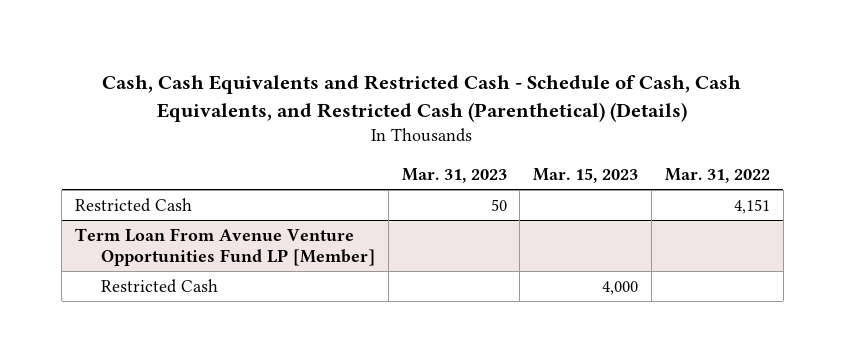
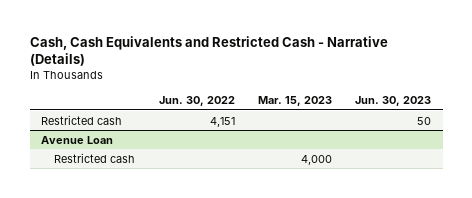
[102,75,742,122] Cash, Cash Equivalents and Restricted Cash - Schedule of Cash, Cash Equivalents, and Restricted Cash (Parenthetical) (Details) -> [29,35,388,67] Cash, Cash Equivalents and Restricted Cash - Narrative (Details)
[401,167,507,183] Mar. 31, 2023 -> none
[664,167,770,183] Mar. 31, 2022 -> none
none -> [158,96,235,107] Jun. 30, 2022
none -> [355,96,432,107] Jun. 30, 2023
[74,197,192,212] Restricted Cash -> [41,114,123,125] Restricted cash
[74,227,375,266] Term Loan From Avenue Venture Opportunities Fund LP [Member] -> [41,135,114,144] Avenue Loan
[100,278,218,293] Restricted Cash -> [54,152,136,163] Restricted cash

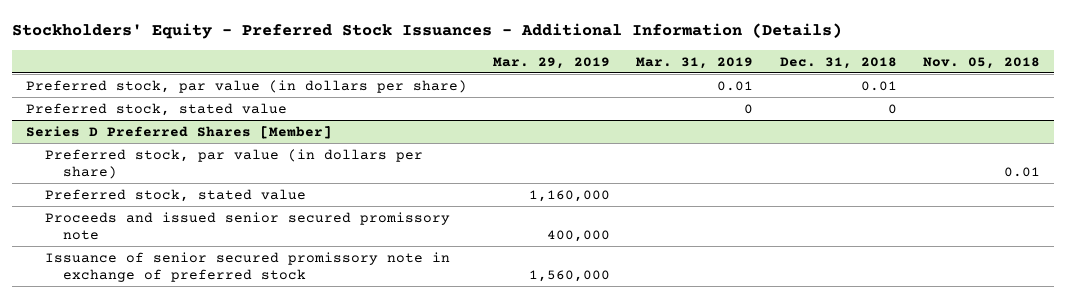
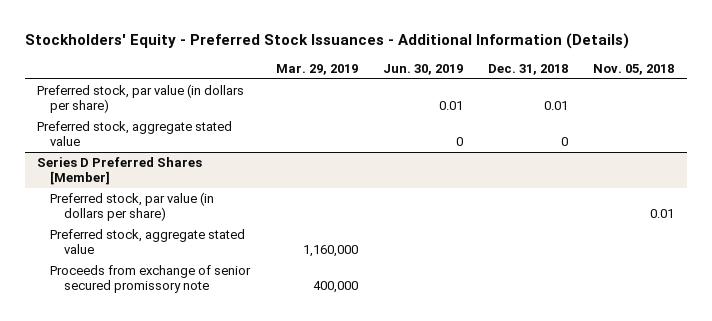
[636,56,754,69] Mar. 31, 2019 -> none
none -> [382,63,463,75] Jun. 30, 2019
[25,102,287,116] Preferred stock, stated value -> [37,121,233,147] Preferred stock, aggregate stated value
[44,251,450,282] Issuance of senior secured promissory note in exchange of preferred stock -> none
[44,188,306,202] Preferred stock, stated value -> [50,229,246,255] Preferred stock, aggregate stated value
[44,211,450,240] Proceeds and issued senior secured promissory note -> [50,265,252,294] Proceeds from exchange of senior secured promissory note

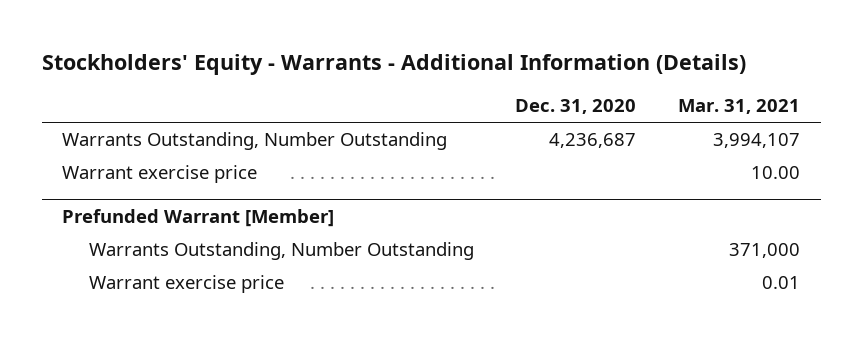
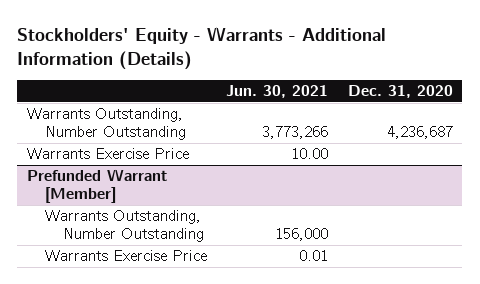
[677,99,800,115] Mar. 31, 2021 -> none
none -> [226,85,329,99] Jun. 30, 2021
[62,165,258,184] Warrant exercise price -> [26,148,189,160] Warrants Exercise Price
[89,275,285,294] Warrant exercise price -> [44,250,207,262] Warrants Exercise Price

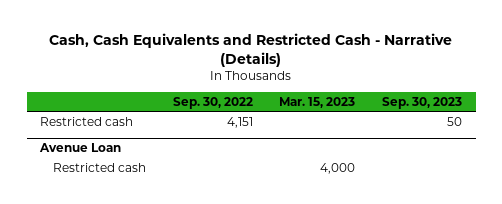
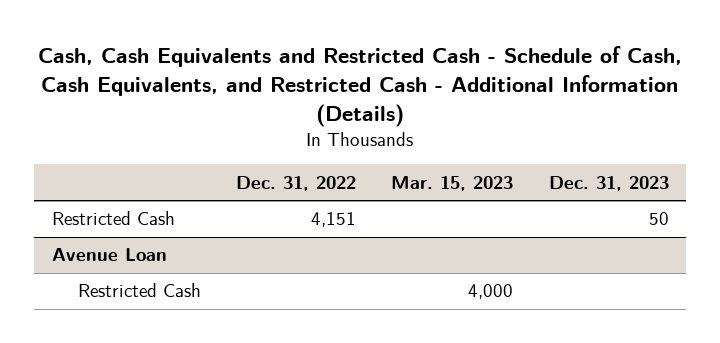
[49,33,453,68] Cash, Cash Equivalents and Restricted Cash - Narrative (Details) -> [38,45,683,127] Cash, Cash Equivalents and Restricted Cash - Schedule of Cash, Cash Equivalents, and Restricted Cash - Additional Information (Details)
[172,97,253,110] Sep. 30, 2022 -> none
[382,97,463,110] Sep. 30, 2023 -> none
none -> [236,175,357,191] Dec. 31, 2022
none -> [548,175,669,191] Dec. 31, 2023
[40,116,134,126] Restricted cash -> [51,211,175,226] Restricted Cash
[52,162,146,172] Restricted cash -> [78,283,202,298] Restricted Cash

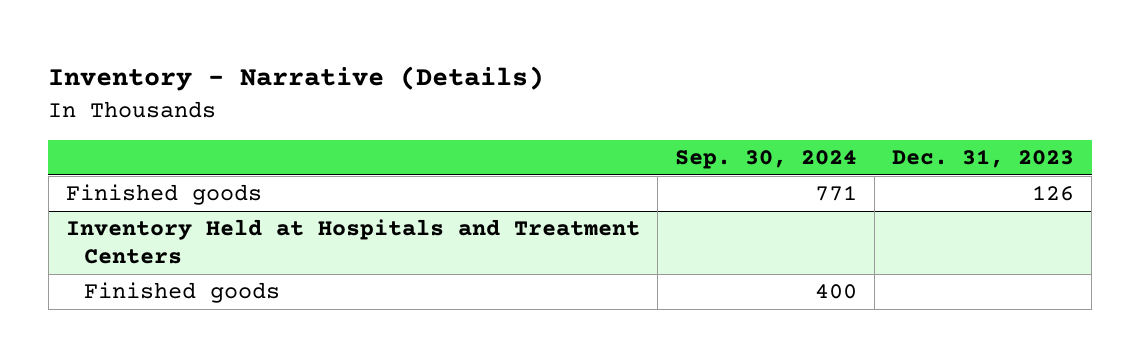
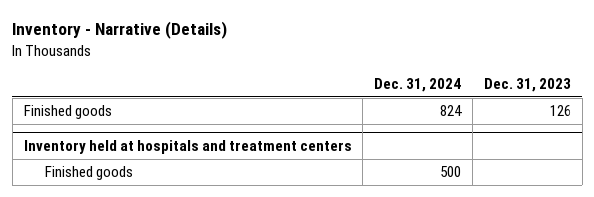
[674,150,857,170] Sep. 30, 2024 -> none
none -> [374,77,462,92] Dec. 31, 2024
[65,219,640,265] Inventory Held at Hospitals and Treatment Centers -> [23,140,352,155] Inventory held at hospitals and treatment centers

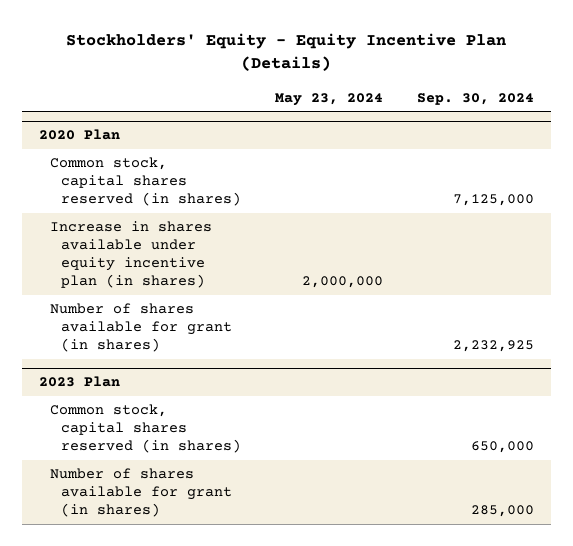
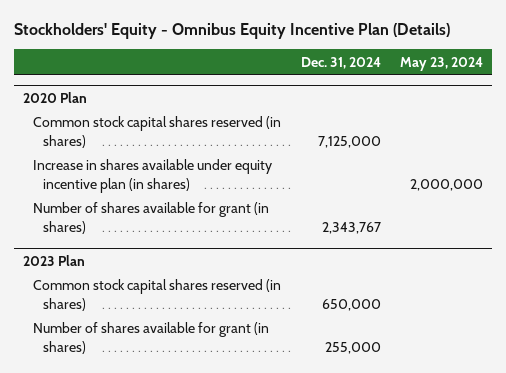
[66,33,507,72] Stockholders' Equity - Equity Incentive Plan (Details) -> [13,23,450,40] Stockholders' Equity - Omnibus Equity Incentive Plan (Details)
[416,92,534,105] Sep. 30, 2024 -> none
none -> [300,56,381,69] Dec. 31, 2024
[50,157,241,207] Common stock, capital shares reserved (in shares) -> [33,116,282,148] Common stock capital shares reserved (in shares)
[50,404,241,454] Common stock, capital shares reserved (in shares) -> [33,279,282,311] Common stock capital shares reserved (in shares)

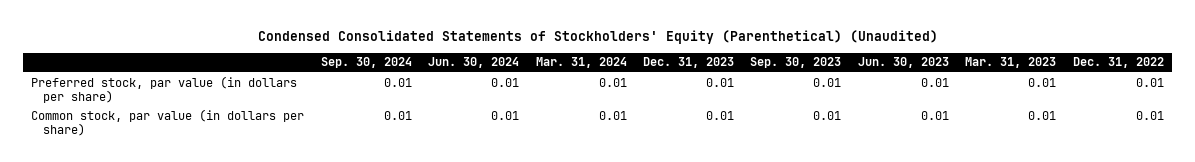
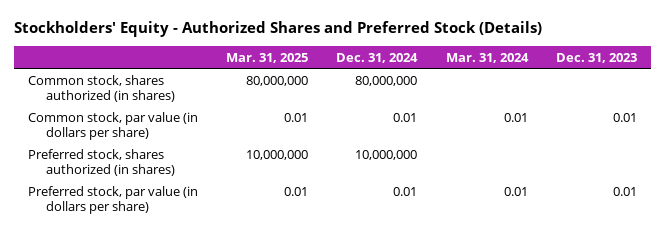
[257,30,938,45] Condensed Consolidated Statements of Stockholders' Equity (Parenthetical) (Unaudited) -> [13,21,542,38] Stockholders' Equity - Authorized Shares and Preferred Stock (Details)
[320,57,412,69] Sep. 30, 2024 -> none
[428,57,520,69] Jun. 30, 2024 -> none
[750,57,842,69] Sep. 30, 2023 -> none
[857,57,949,69] Jun. 30, 2023 -> none
[965,57,1057,69] Mar. 31, 2023 -> none
[1072,57,1164,69] Dec. 31, 2022 -> none
none -> [226,52,309,63] Mar. 31, 2025
none -> [336,52,419,63] Dec. 31, 2024
none -> [28,74,175,102] Common stock, shares authorized (in shares)
none -> [28,148,175,176] Preferred stock, shares authorized (in shares)
[31,75,298,103] Preferred stock, par value (in dollars per share) -> [28,185,199,214] Preferred stock, par value (in dollars per share)

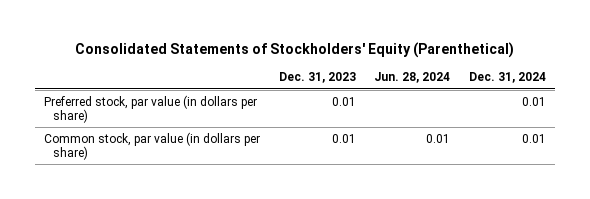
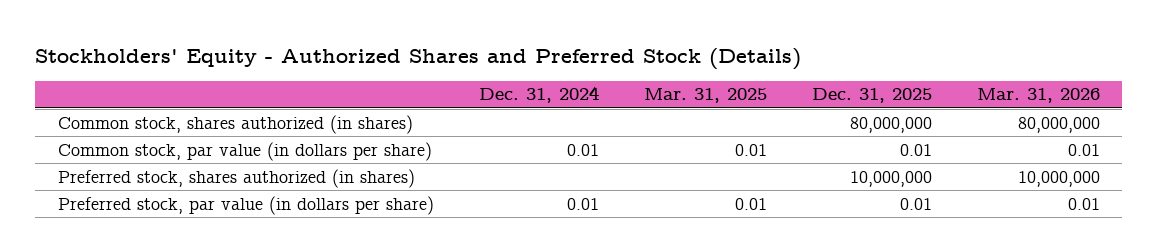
[74,41,514,58] Consolidated Statements of Stockholders' Equity (Parenthetical) -> [35,48,802,71] Stockholders' Equity - Authorized Shares and Preferred Stock (Details)
[278,72,356,84] Dec. 31, 2023 -> none
[374,72,451,84] Jun. 28, 2024 -> none
none -> [643,88,767,104] Mar. 31, 2025
none -> [811,88,932,104] Dec. 31, 2025
none -> [976,88,1100,104] Mar. 31, 2026
none -> [57,114,413,134] Common stock, shares authorized (in shares)
none -> [57,168,415,188] Preferred stock, shares authorized (in shares)
[44,94,258,124] Preferred stock, par value (in dollars per share) -> [57,195,434,215] Preferred stock, par value (in dollars per share)

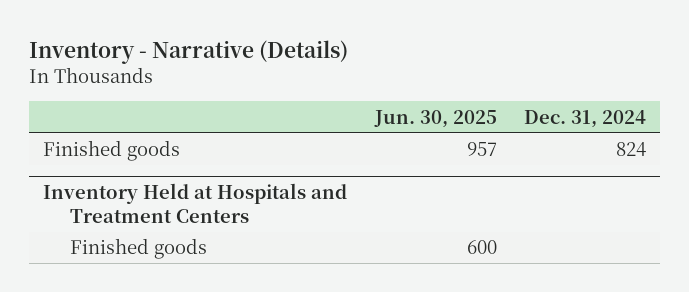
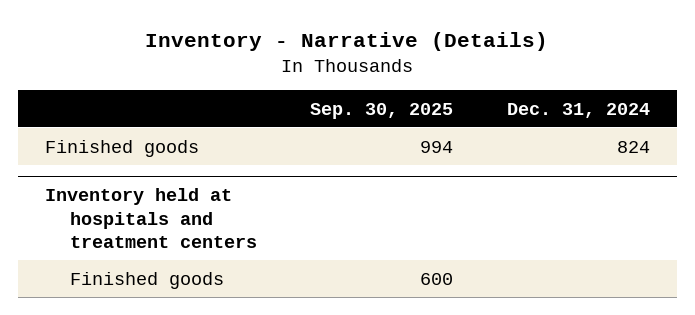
[373,109,497,128] Jun. 30, 2025 -> none
none -> [310,102,454,119] Sep. 30, 2025
[42,183,347,224] Inventory Held at Hospitals and Treatment Centers -> [44,188,257,248] Inventory held at hospitals and treatment centers

